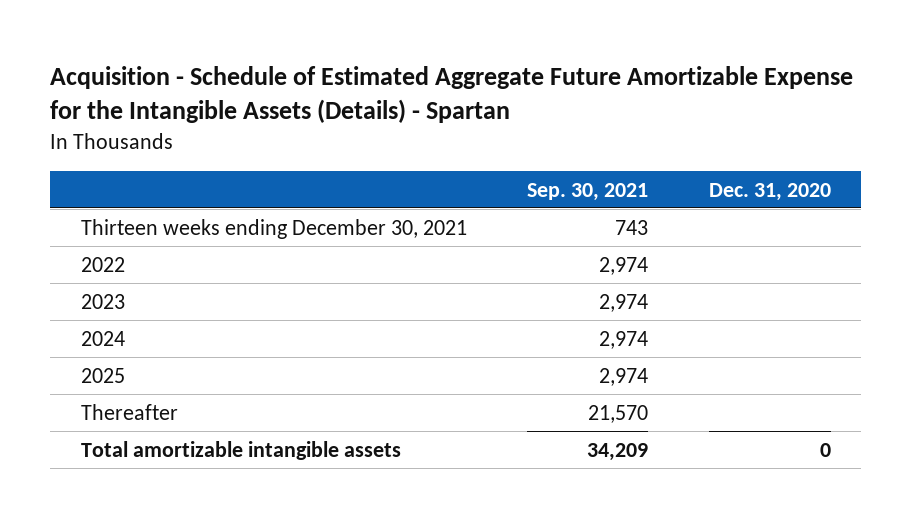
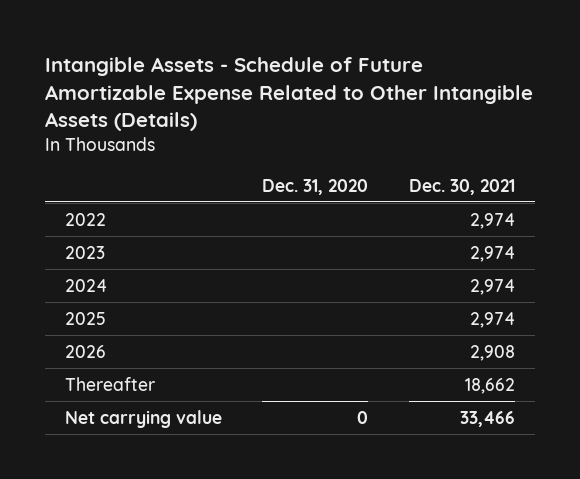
[50,65,854,124] Acquisition - Schedule of Estimated Aggregate Future Amortizable Expense for the Intangible Assets (Details) - Spartan -> [44,57,533,132] Intangible Assets - Schedule of Future Amortizable Expense Related to Other Intangible Assets (Details)
[527,182,649,201] Sep. 30, 2021 -> none
none -> [408,178,515,195] Dec. 30, 2021
[80,218,467,239] Thirteen weeks ending December 30, 2021 -> none
none -> [64,344,106,358] 2026
[80,440,401,460] Total amortizable intangible assets -> [64,409,222,428] Net carrying value

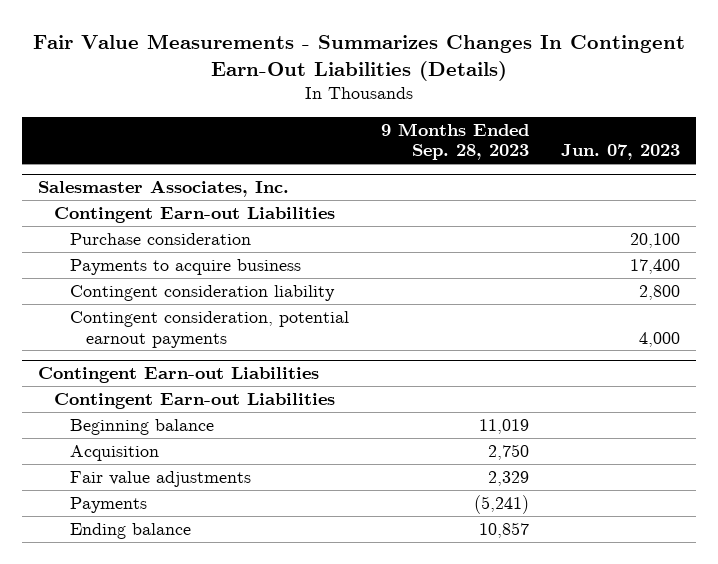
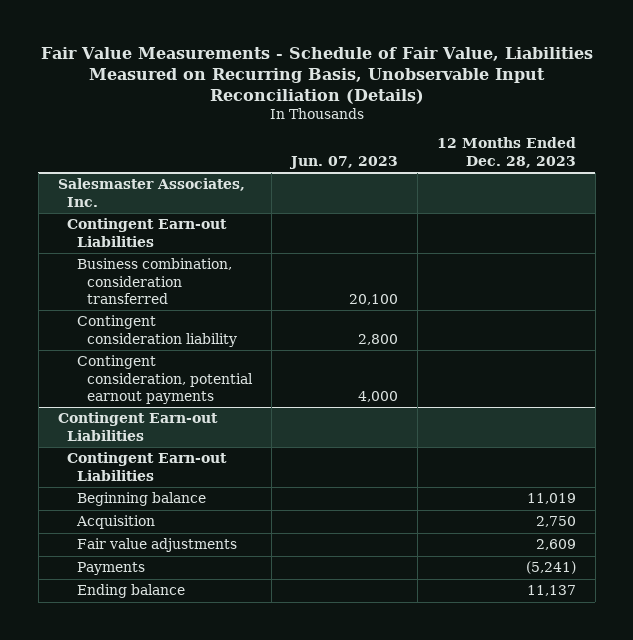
[32,33,685,81] Fair Value Measurements - Summarizes Changes In Contingent Earn-Out Liabilities (Details) -> [40,47,593,104] Fair Value Measurements - Schedule of Fair Value, Liabilities Measured on Recurring Basis, Unobservable Input Reconciliation (Details)
[380,122,529,161] 9 Months Ended Sep. 28, 2023 -> none
none -> [436,137,576,168] 12 Months Ended Dec. 28, 2023
[69,258,301,275] Payments to acquire business -> none
[69,232,251,245] Purchase consideration -> [77,258,233,304] Business combination, consideration transferred

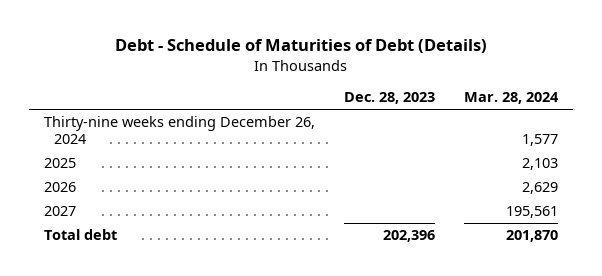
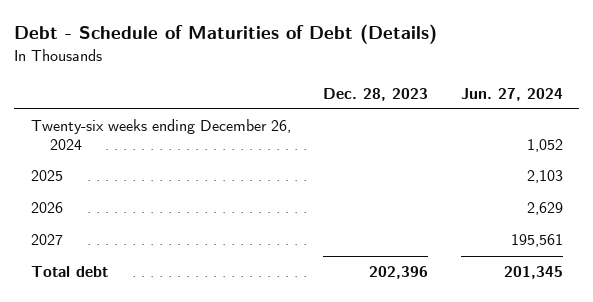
[464,92,560,105] Mar. 28, 2024 -> none
none -> [460,87,563,101] Jun. 27, 2024
[43,116,315,144] Thirty-nine weeks ending December 26, 2024 -> [30,119,291,151] Twenty-six weeks ending December 26, 2024

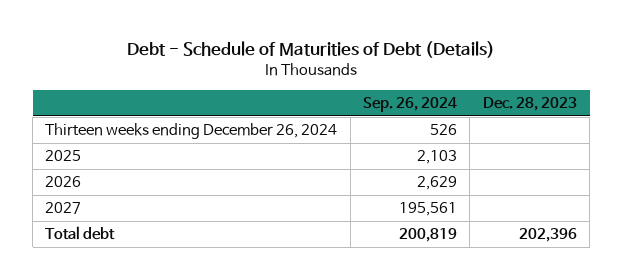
[460,87,563,101] Jun. 27, 2024 -> none
none -> [363,97,458,113] Sep. 26, 2024
[30,119,291,151] Twenty-six weeks ending December 26, 2024 -> [45,123,338,140] Thirteen weeks ending December 26, 2024

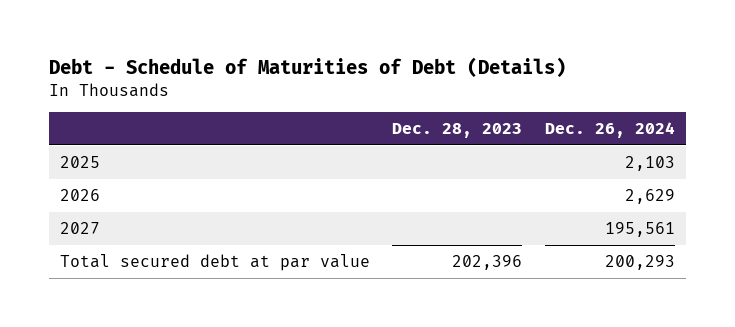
[363,97,458,113] Sep. 26, 2024 -> none
none -> [544,122,675,139] Dec. 26, 2024
[45,123,338,140] Thirteen weeks ending December 26, 2024 -> none
[45,226,116,241] Total debt -> [59,254,370,272] Total secured debt at par value

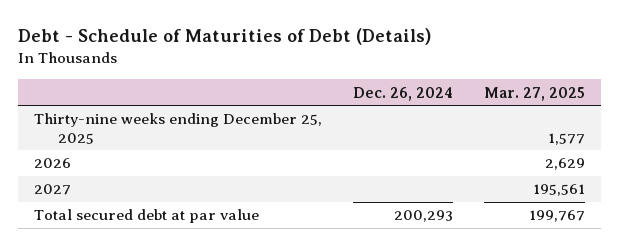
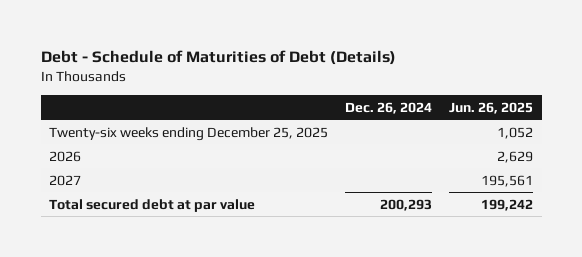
[484,86,586,101] Mar. 27, 2025 -> none
none -> [449,101,534,114] Jun. 26, 2025
[33,113,322,144] Thirty-nine weeks ending December 25, 2025 -> [49,126,329,141] Twenty-six weeks ending December 25, 2025

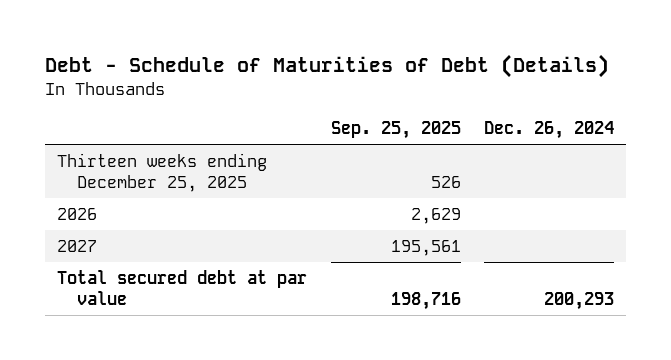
[449,101,534,114] Jun. 26, 2025 -> none
none -> [330,121,461,140] Sep. 25, 2025
[49,126,329,141] Twenty-six weeks ending December 25, 2025 -> [57,153,268,193] Thirteen weeks ending December 25, 2025

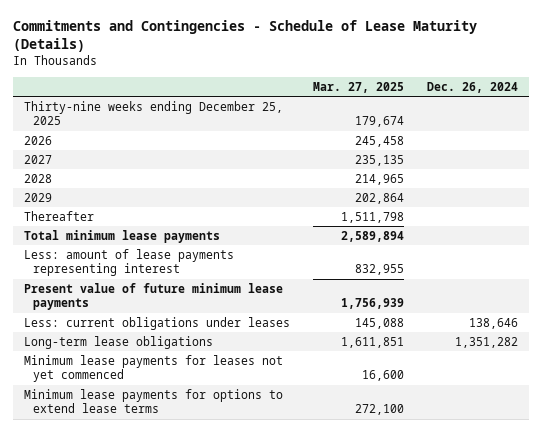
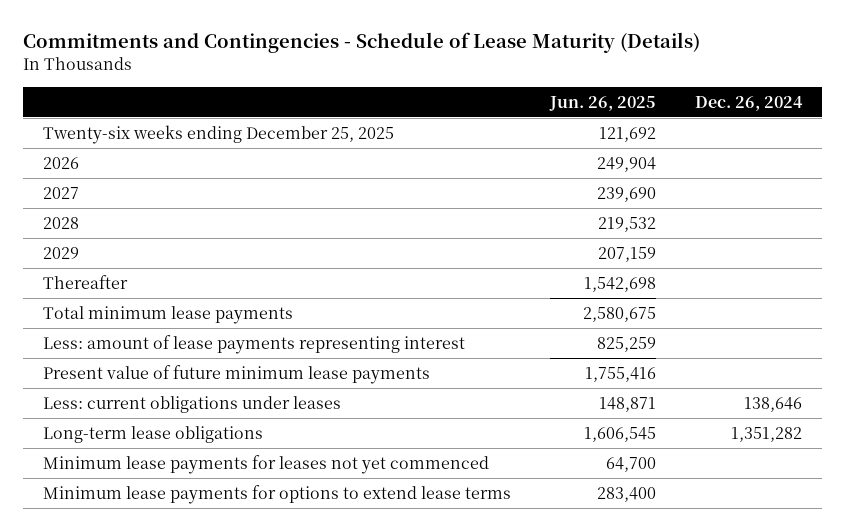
[312,81,404,93] Mar. 27, 2025 -> none
none -> [549,95,657,111] Jun. 26, 2025
[24,100,284,126] Thirty-nine weeks ending December 25, 2025 -> [42,124,394,144] Twenty-six weeks ending December 25, 2025

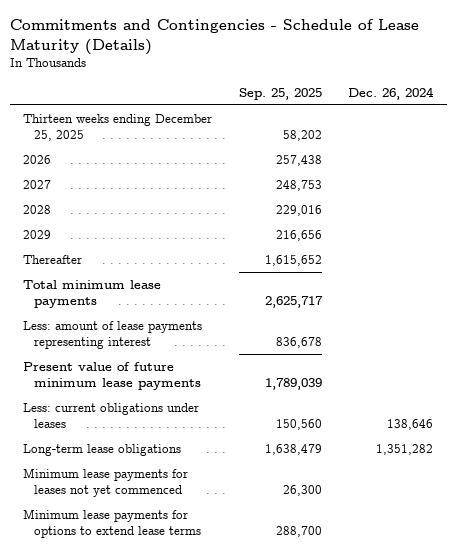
[549,95,657,111] Jun. 26, 2025 -> none
none -> [238,87,322,100] Sep. 25, 2025
[42,124,394,144] Twenty-six weeks ending December 25, 2025 -> [23,114,213,141] Thirteen weeks ending December 25, 2025

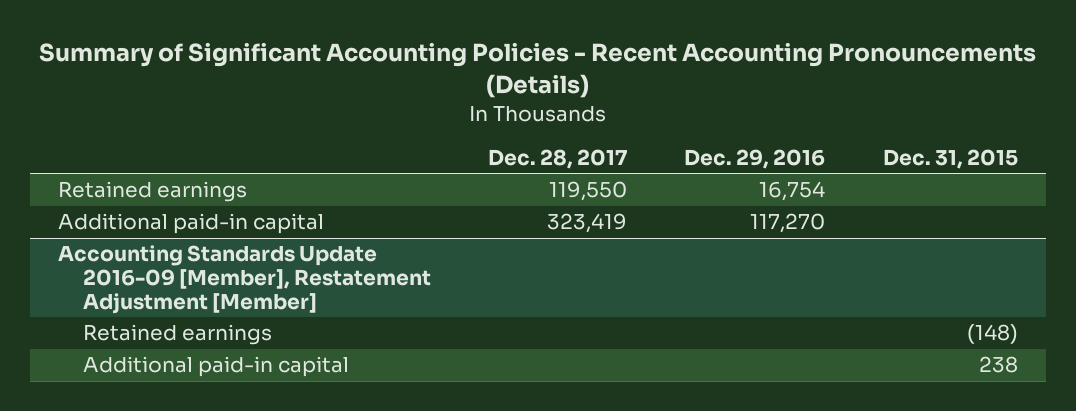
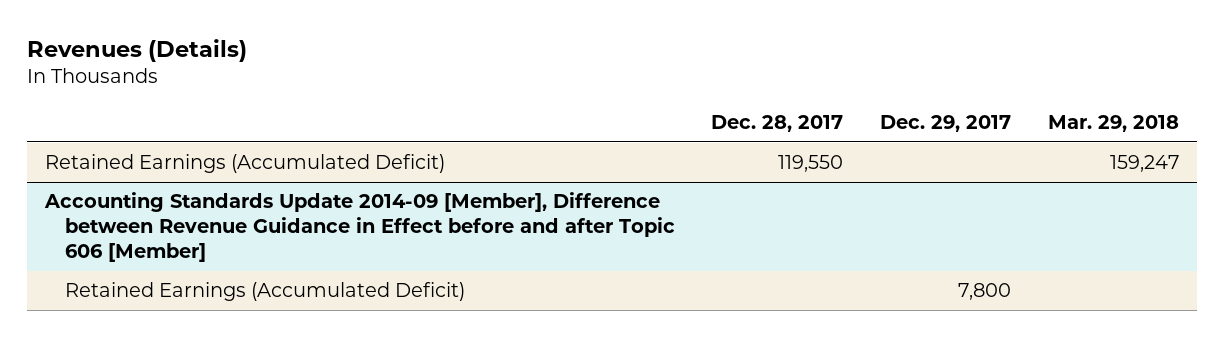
[38,42,1036,99] Summary of Significant Accounting Policies - Recent Accounting Pronouncements (Details) -> [26,39,247,63] Revenues (Details)
[684,148,826,169] Dec. 29, 2016 -> none
[882,148,1018,169] Dec. 31, 2015 -> none
none -> [880,115,1012,133] Dec. 29, 2017
none -> [1047,115,1179,133] Mar. 29, 2018
[58,213,325,235] Additional paid-in capital -> none
[58,245,431,314] Accounting Standards Update 2016-09 [Member], Restatement Adjustment [Member] -> none
[82,324,272,346] Retained earnings -> none
[82,356,349,378] Additional paid-in capital -> none
[58,181,248,203] Retained earnings -> [45,154,446,174] Retained Earnings (Accumulated Deficit)
none -> [44,192,675,263] Accounting Standards Update 2014-09 [Member], Difference between Revenue Guidance in Effect before and after Topic 606 [Member]
none -> [64,282,465,302] Retained Earnings (Accumulated Deficit)

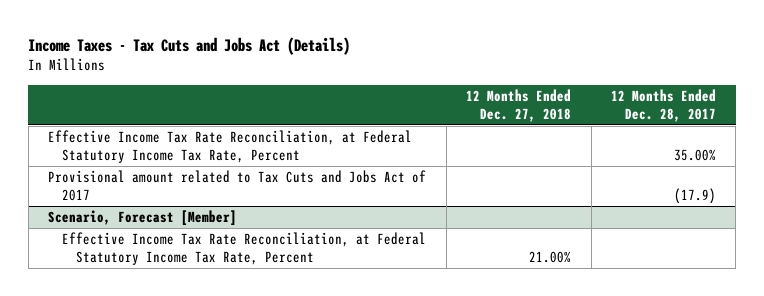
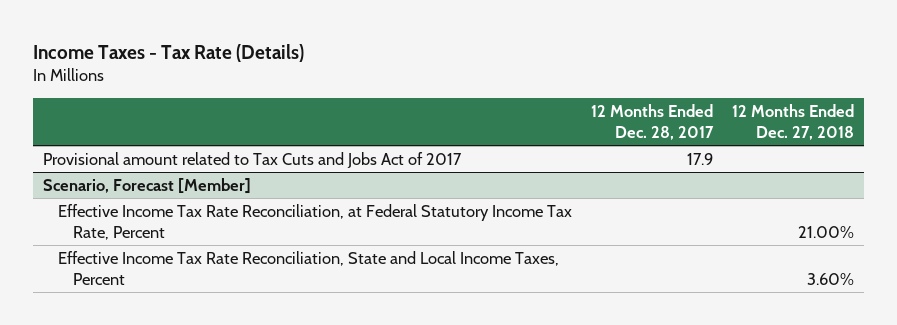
[28,36,351,55] Income Taxes - Tax Cuts and Jobs Act (Details) -> [33,43,305,62] Income Taxes - Tax Rate (Details)
[48,129,413,164] Effective Income Tax Rate Reconciliation, at Federal Statutory Income Tax Rate, Percent -> none
[673,188,716,205] (17.9) -> [687,152,714,165] 17.9
none -> [57,250,559,286] Effective Income Tax Rate Reconciliation, State and Local Income Taxes, Percent

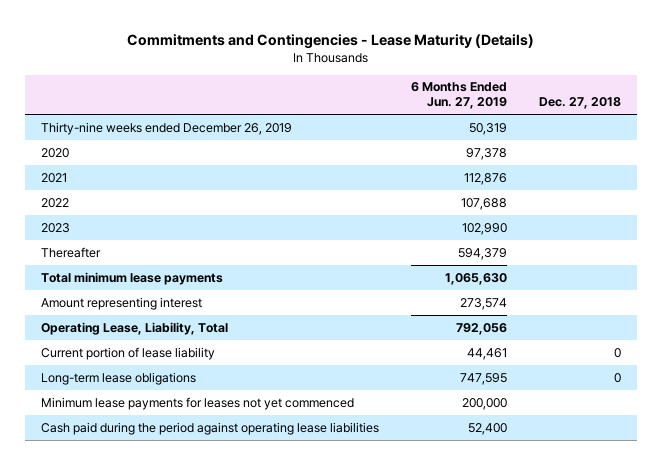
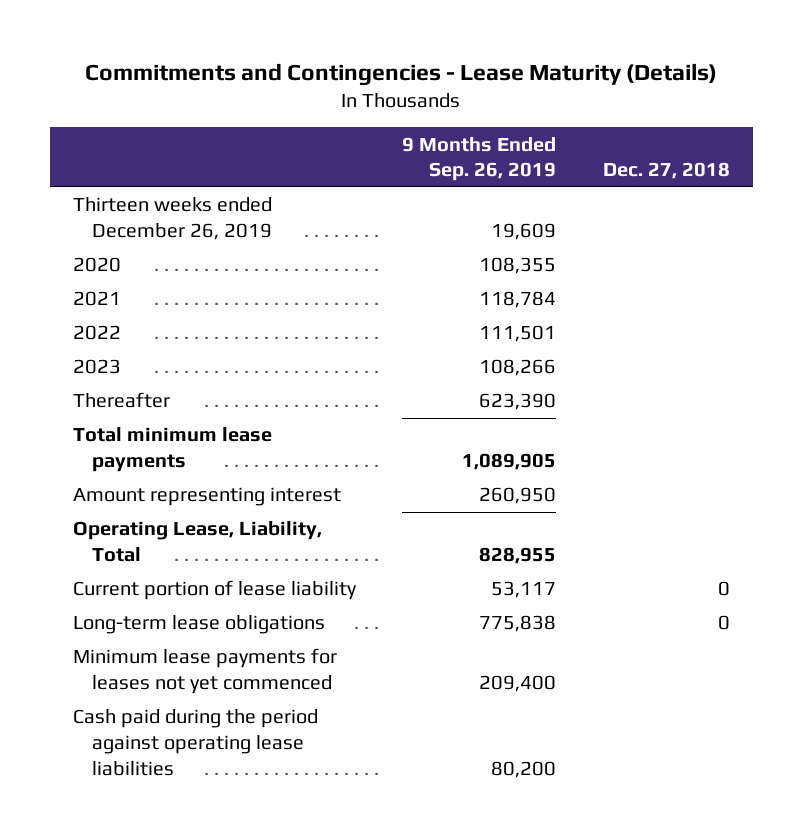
[410,82,507,110] 6 Months Ended Jun. 27, 2019 -> none
none -> [402,136,557,182] 9 Months Ended Sep. 26, 2019
[41,121,293,135] Thirty-nine weeks ended December 26, 2019 -> [72,197,273,241] Thirteen weeks ended December 26, 2019

